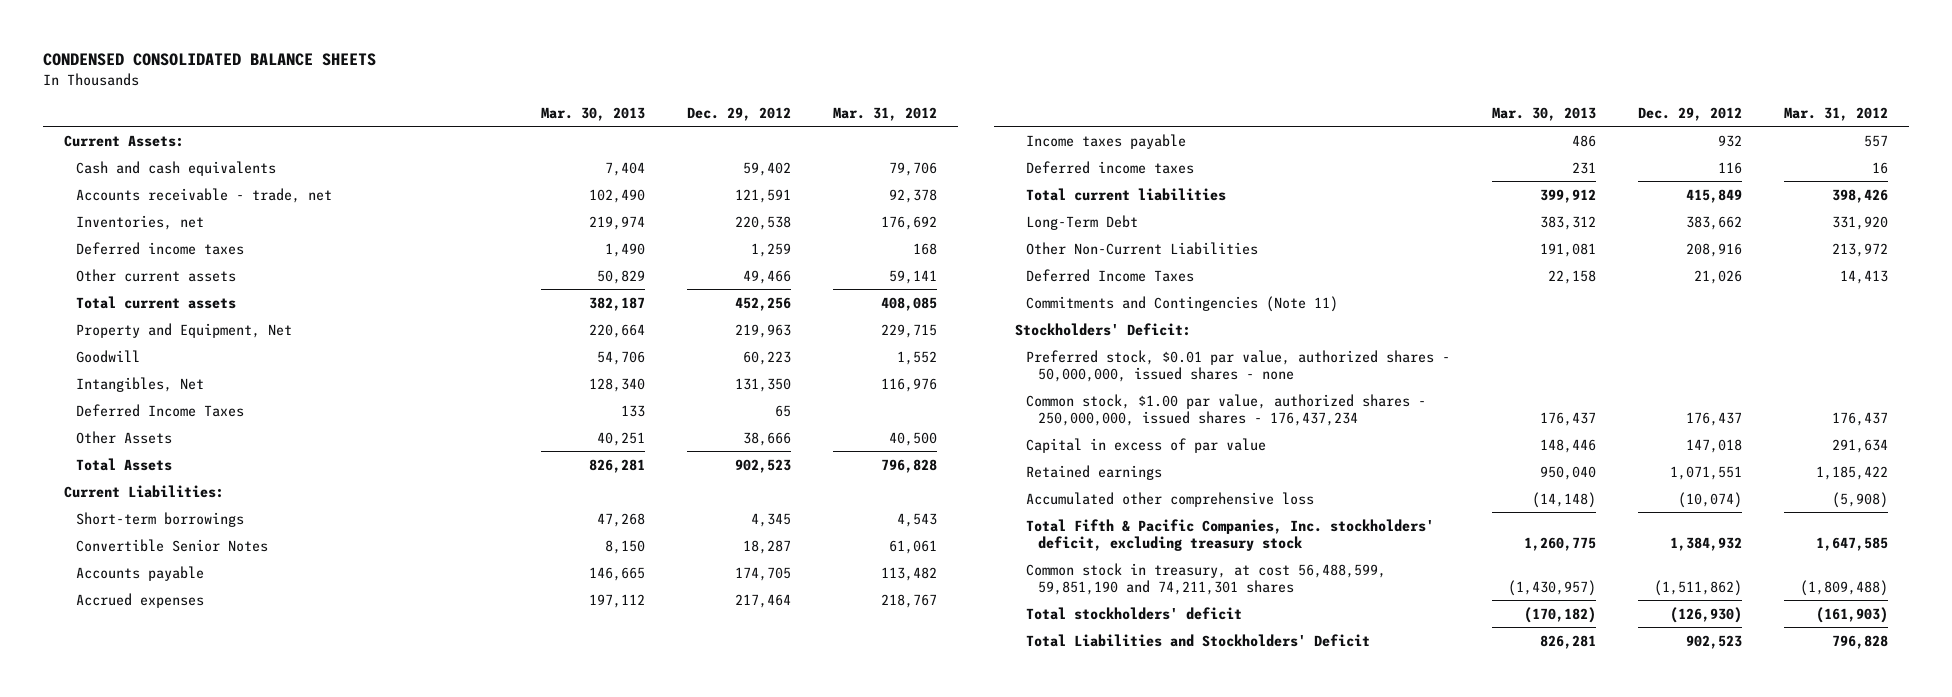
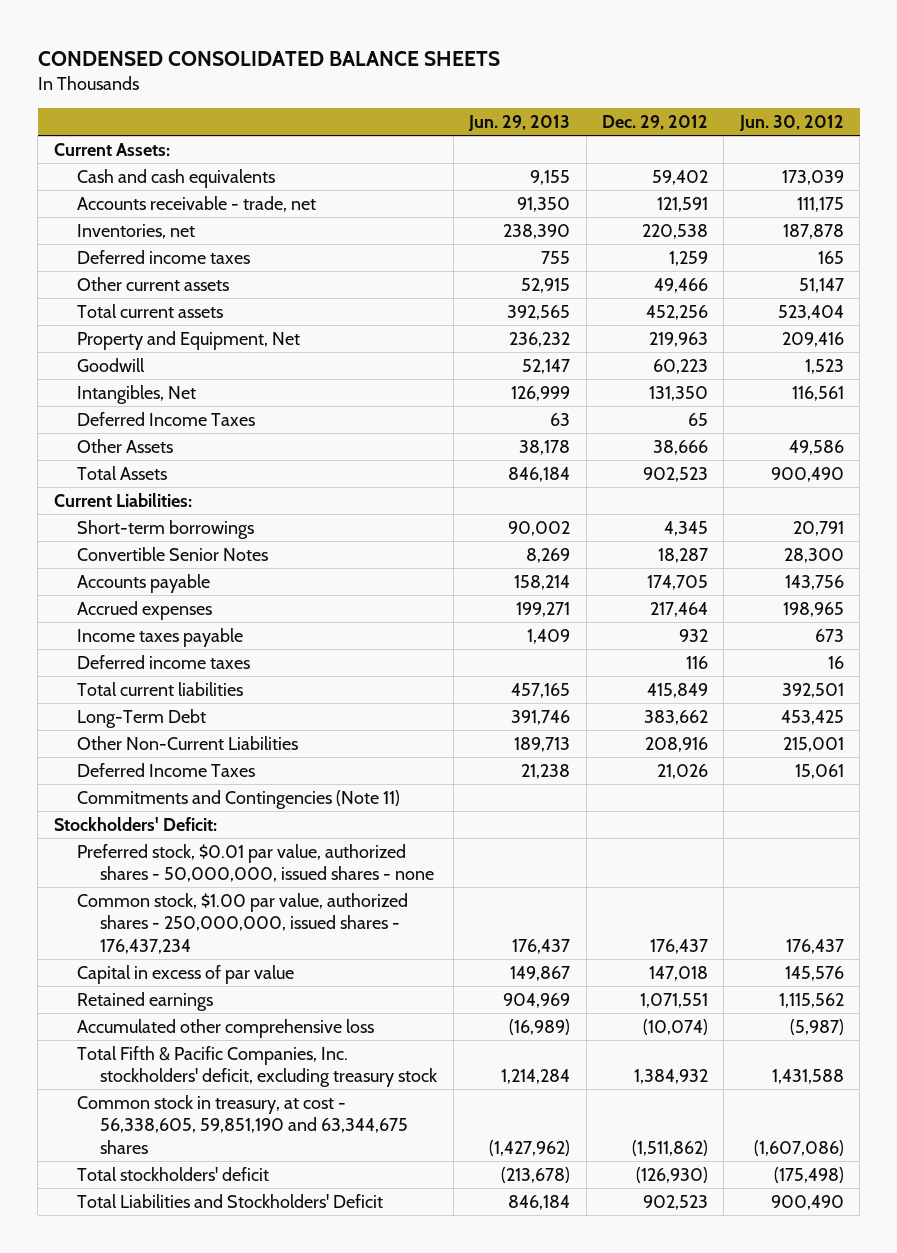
[541,106,646,121] Mar. 30, 2013 -> none
[833,106,938,121] Mar. 31, 2012 -> none
none -> [468,115,571,132] Jun. 29, 2013
none -> [738,115,844,132] Jun. 30, 2012
[1026,562,1387,595] Common stock in treasury, at cost 56,488,599, 59,851,190 and 74,211,301 shares -> [76,1094,409,1154] Common stock in treasury, at cost - 56,338,605, 59,851,190 and 63,344,675 shares

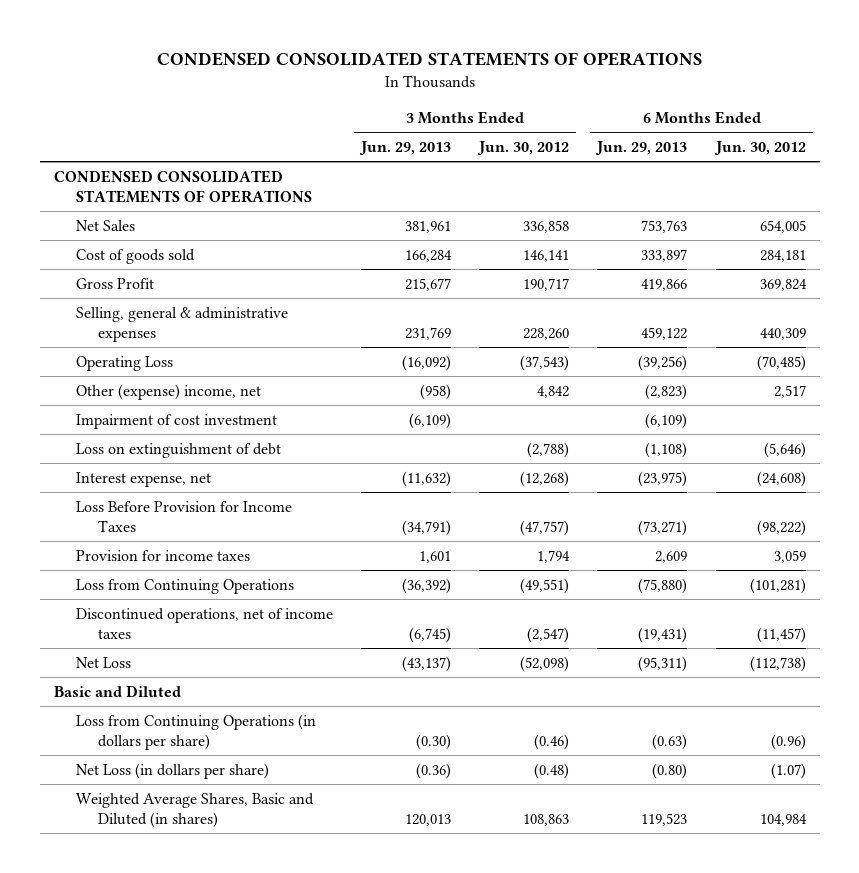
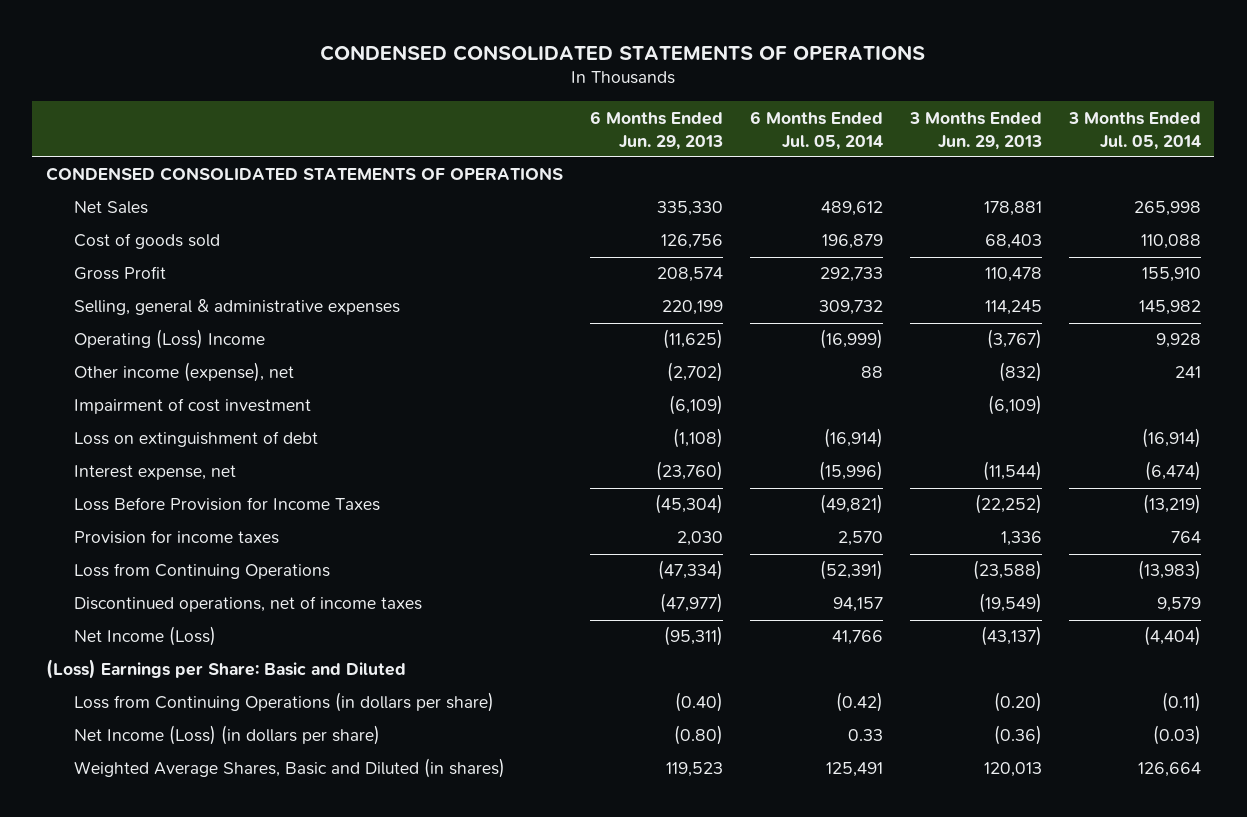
[477,141,570,156] Jun. 30, 2012 -> none
[713,141,806,156] Jun. 30, 2012 -> none
none -> [749,110,883,150] 6 Months Ended Jul. 05, 2014
none -> [1067,111,1201,150] 3 Months Ended Jul. 05, 2014
[405,220,452,233] 381,961 -> [983,201,1042,217] 178,881
[641,219,688,233] 753,763 -> [656,201,723,217] 335,330
[405,249,453,262] 166,284 -> [984,234,1042,250] 68,403
[641,248,688,262] 333,897 -> [660,234,723,250] 126,756
[405,277,452,291] 215,677 -> [984,267,1042,283] 110,478
[641,278,688,291] 419,866 -> [656,267,723,283] 208,574
[405,327,452,341] 231,769 -> [984,300,1042,316] 114,245
[641,327,688,341] 459,122 -> [661,300,723,316] 220,199
[75,355,173,371] Operating Loss -> [73,329,265,350] Operating (Loss) Income
[402,354,452,371] (16,092) -> [986,329,1042,350] (3,767)
[638,354,688,371] (39,256) -> [662,329,723,350] (11,625)
[75,383,261,400] Other (expense) income, net -> [73,362,294,383] Other income (expense), net
[420,383,452,400] (958) -> [998,362,1042,383] (832)
[645,383,688,400] (2,823) -> [666,362,723,383] (2,702)
[402,470,452,487] (11,632) -> [982,461,1042,482] (11,544)
[638,470,688,487] (23,975) -> [655,461,723,482] (23,760)
[402,520,452,537] (34,791) -> [974,494,1042,515] (22,252)
[638,520,688,537] (73,271) -> [654,494,723,515] (45,304)
[419,550,452,563] 1,601 -> [1000,531,1042,547] 1,336
[655,550,688,563] 2,609 -> [676,531,723,547] 2,030
[402,577,452,594] (36,392) -> [972,560,1042,581] (23,588)
[638,577,688,594] (75,880) -> [657,560,723,581] (47,334)
[409,627,452,644] (6,745) -> [978,593,1042,614] (19,549)
[638,627,688,644] (19,431) -> [659,593,723,614] (47,977)
[75,656,131,668] Net Loss -> [73,626,216,647] Net Income (Loss)
[53,684,181,697] Basic and Diluted -> [45,659,406,680] (Loss) Earnings per Share: Basic and Diluted
[416,734,452,751] (0.30) -> [993,692,1042,713] (0.20)
[652,734,688,751] (0.63) -> [674,692,723,713] (0.40)
[75,762,269,779] Net Loss (in dollars per share) -> [73,725,380,746] Net Income (Loss) (in dollars per share)

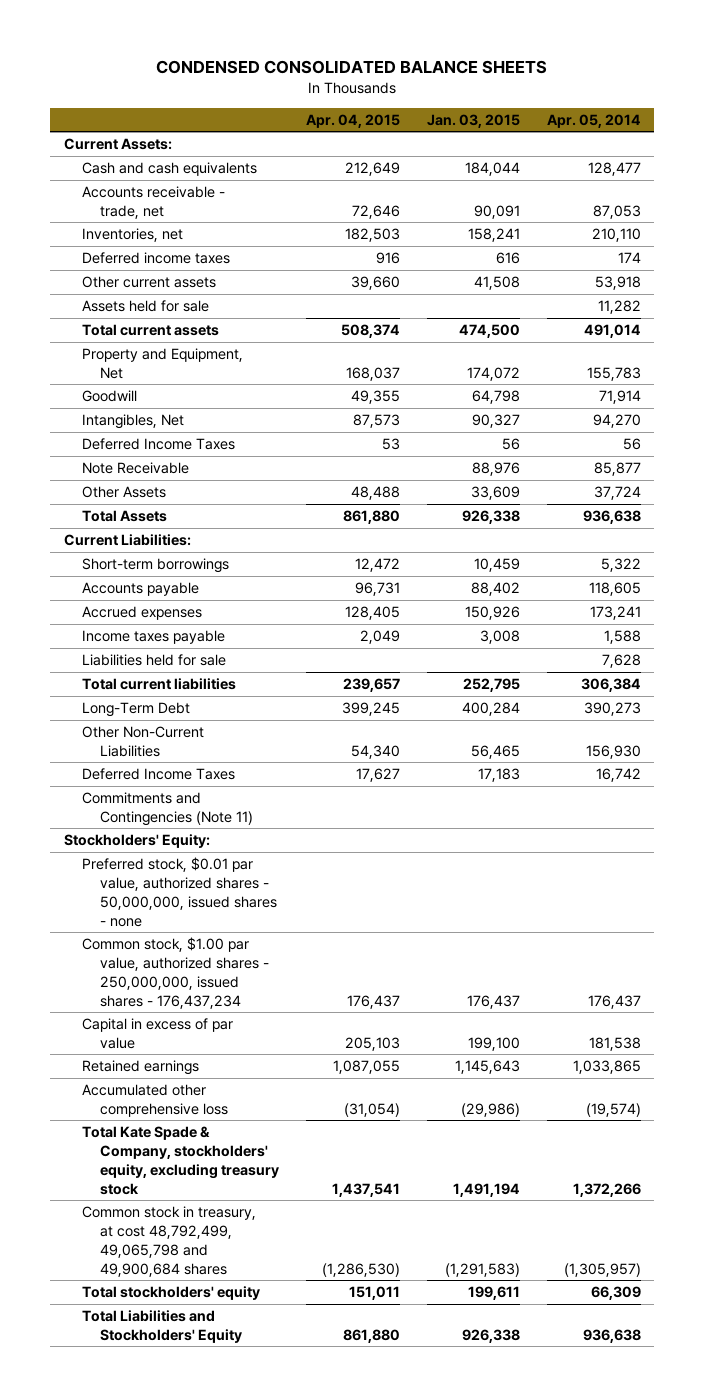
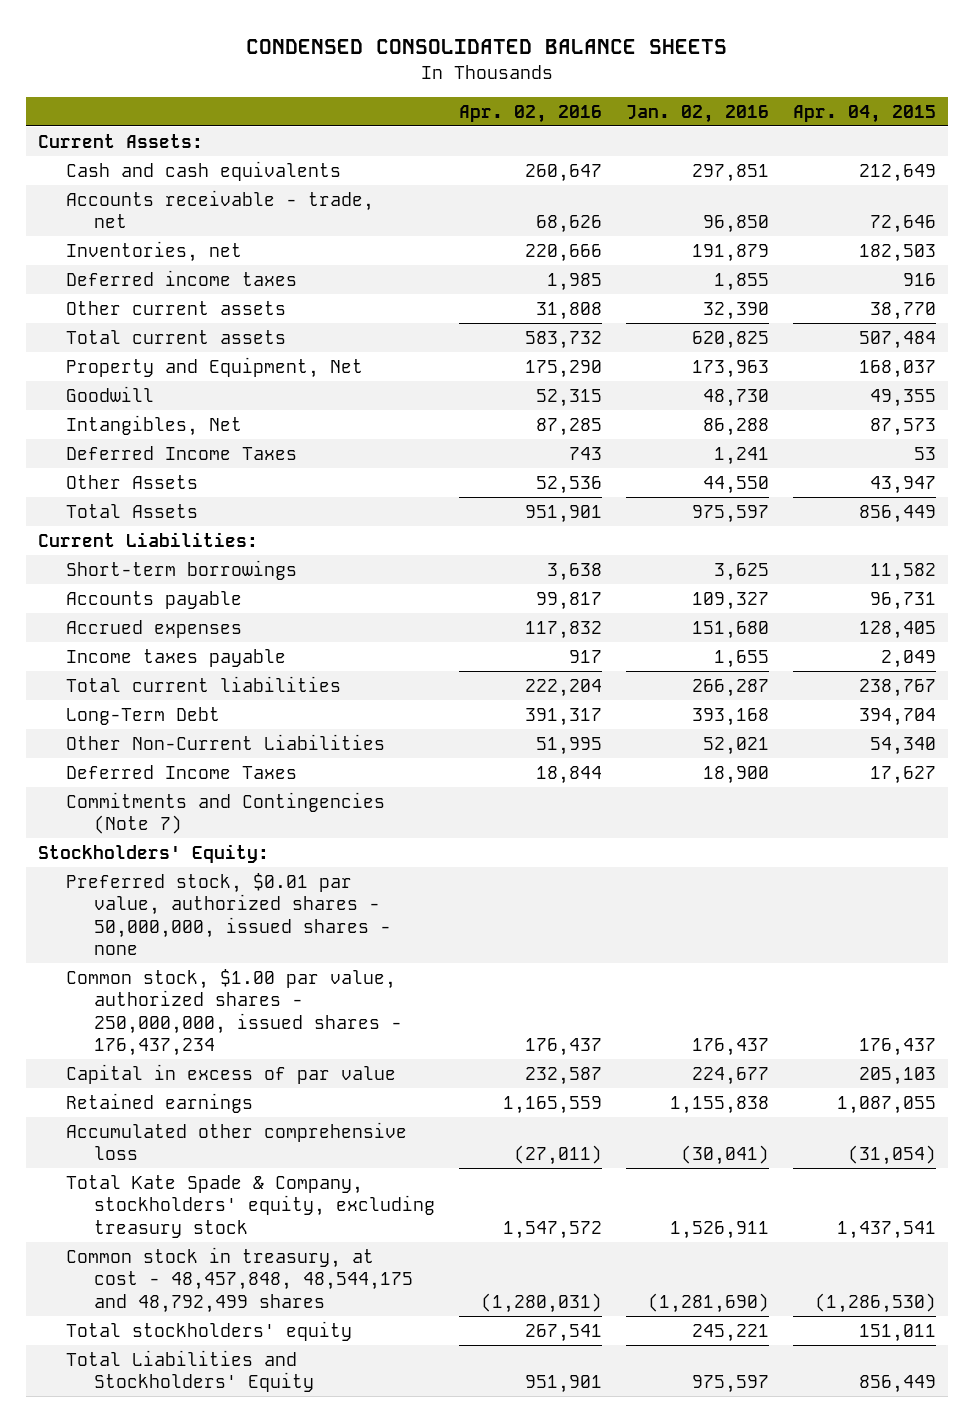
[426,113,520,128] Jan. 03, 2015 -> none
[546,113,641,128] Apr. 05, 2014 -> none
none -> [459,104,603,123] Apr. 02, 2016
none -> [625,104,769,123] Jan. 02, 2016
[81,300,209,313] Assets held for sale -> none
[350,276,400,291] 39,660 -> [869,301,936,320] 38,770
[340,324,400,339] 508,374 -> [858,330,936,349] 507,484
[81,462,189,475] Note Receivable -> none
[350,486,400,501] 48,488 -> [869,475,936,494] 43,947
[342,510,400,525] 861,880 -> [858,504,936,523] 856,449
[354,558,400,573] 12,472 -> [869,562,936,581] 11,582
[81,654,226,667] Liabilities held for sale -> none
[342,678,400,693] 239,657 -> [858,678,936,697] 238,767
[341,702,400,717] 399,245 -> [858,707,936,726] 394,704
[81,792,253,826] Commitments and Contingencies (Note 11) -> [66,791,386,835] Commitments and Contingencies (Note 7)
[81,1206,256,1277] Common stock in treasury, at cost 48,792,499, 49,065,798 and 49,900,684 shares -> [66,1246,414,1313] Common stock in treasury, at cost - 48,457,848, 48,544,175 and 48,792,499 shares
[342,1328,400,1343] 861,880 -> [858,1375,936,1394] 856,449

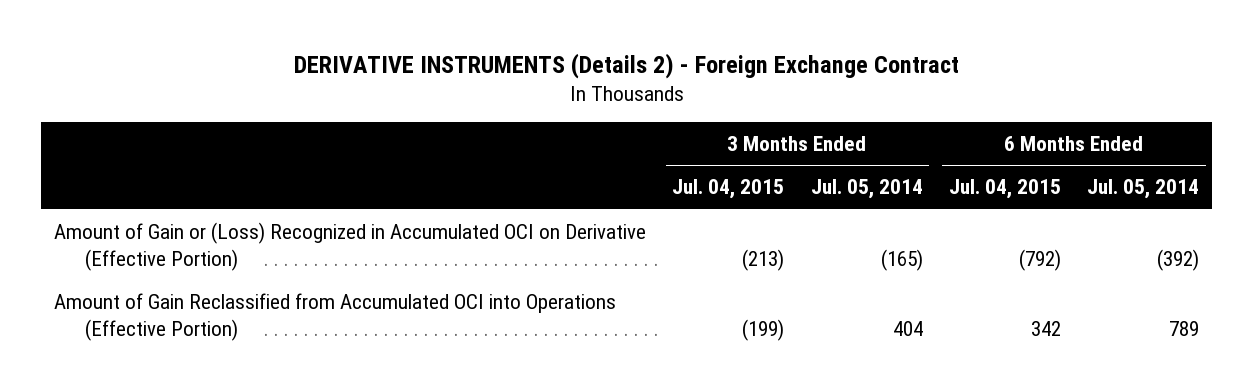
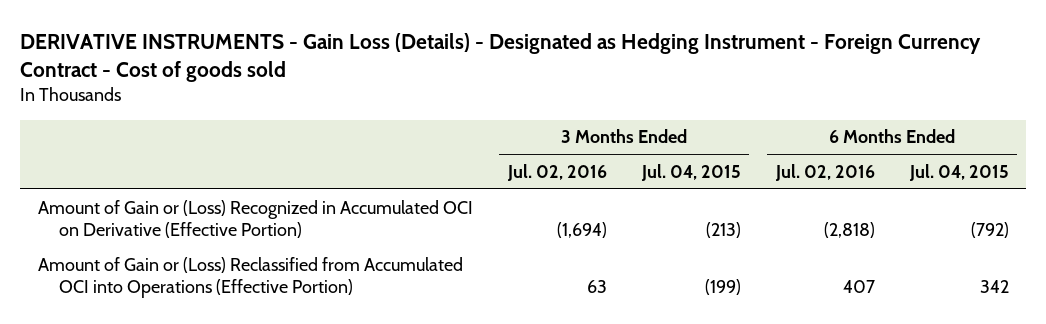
[293,53,959,80] DERIVATIVE INSTRUMENTS (Details 2) - Foreign Exchange Contract -> [20,32,982,82] DERIVATIVE INSTRUMENTS - Gain Loss (Details) - Designated as Hedging Instrument - Foreign Currency Contract - Cost of goods sold
[810,179,923,200] Jul. 05, 2014 -> none
[1087,179,1200,200] Jul. 05, 2014 -> none
none -> [506,163,607,181] Jul. 02, 2016
none -> [774,163,875,181] Jul. 02, 2016
[53,292,616,341] Amount of Gain Reclassified from Accumulated OCI into Operations (Effective Portion) -> [37,256,463,298] Amount of Gain or (Loss) Reclassified from Accumulated OCI into Operations (Effective Portion)

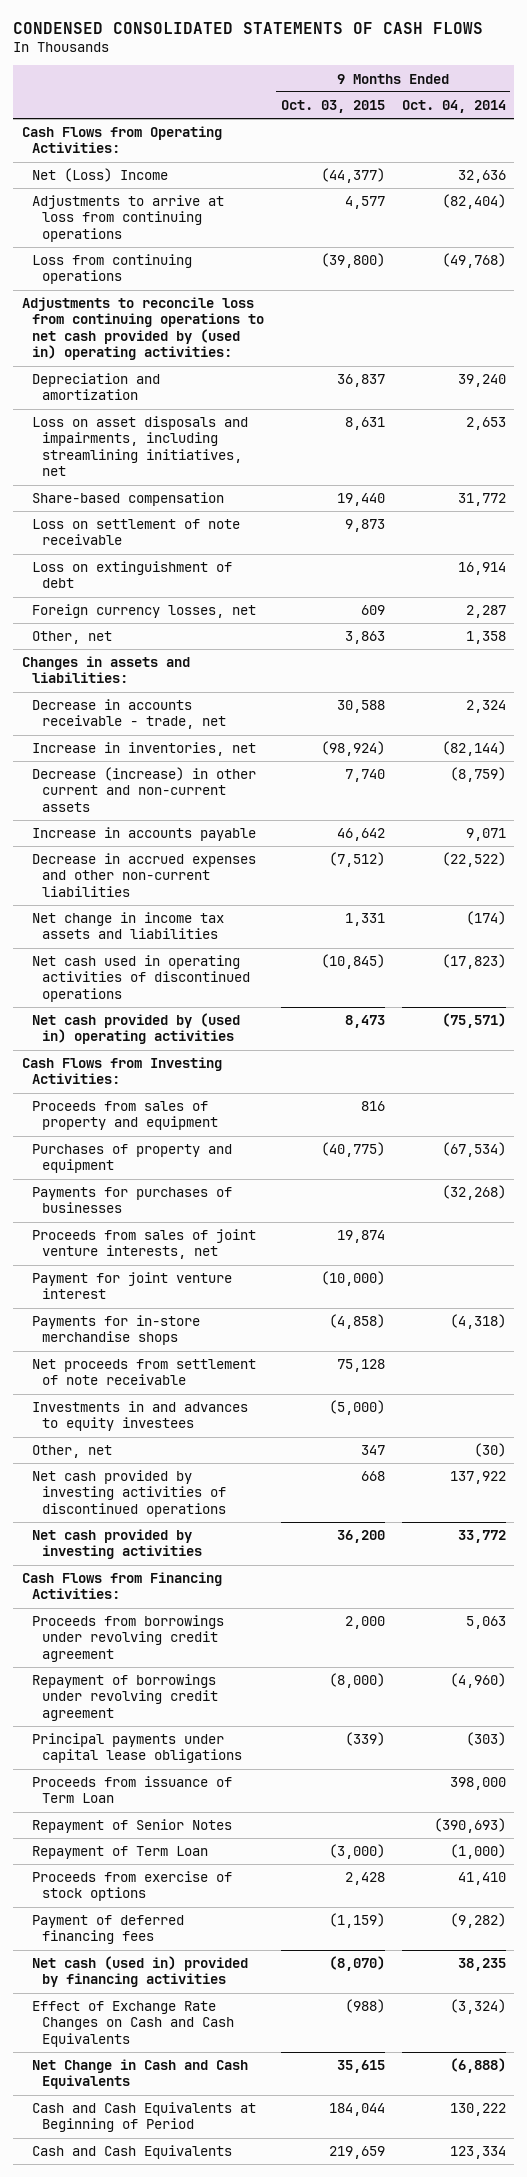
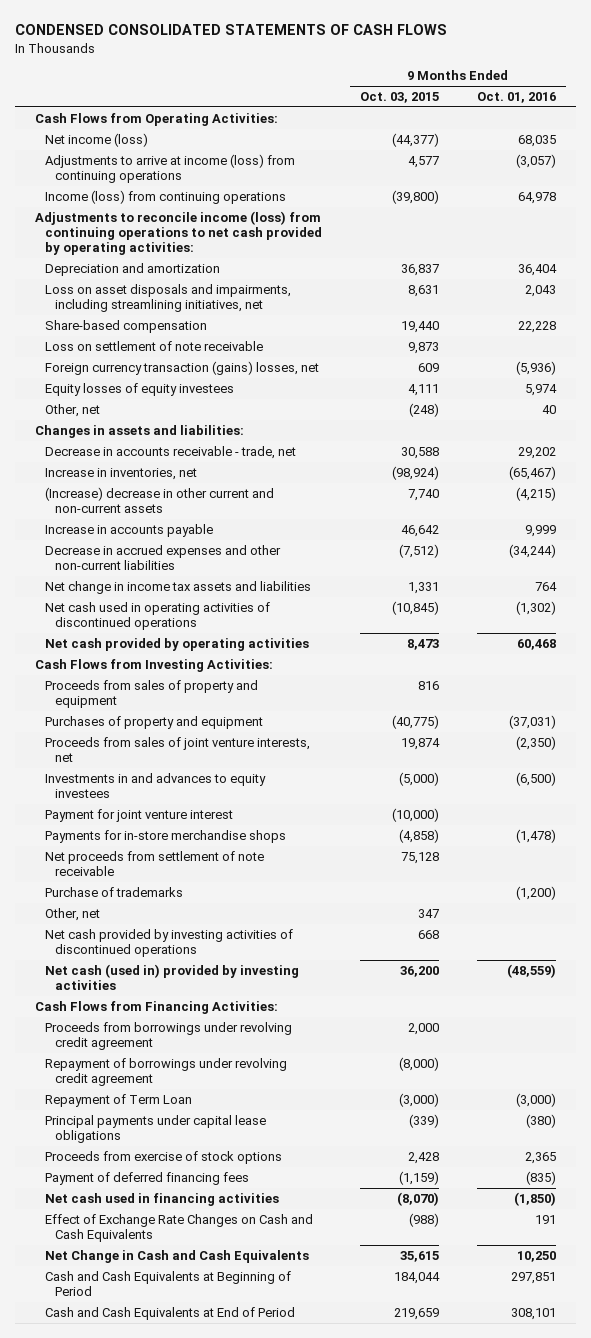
[401,100,506,114] Oct. 04, 2014 -> none
none -> [477,91,557,103] Oct. 01, 2016
[31,168,168,183] Net (Loss) Income -> [44,132,148,147] Net income (loss)
[31,195,224,242] Adjustments to arrive at loss from continuing operations -> [44,153,295,184] Adjustments to arrive at income (loss) from continuing operations
[31,254,192,285] Loss from continuing operations -> [44,189,286,204] Income (loss) from continuing operations
[21,297,264,361] Adjustments to reconcile loss from continuing operations to net cash provided by (used in) operating activities: -> [34,210,322,256] Adjustments to reconcile income (loss) from continuing operations to net cash provided by operating activities:
[31,561,232,589] Loss on extinguishment of debt -> none
[31,604,256,619] Foreign currency losses, net -> [44,360,319,375] Foreign currency transaction (gains) losses, net
none -> [44,382,234,396] Equity losses of equity investees
[344,631,385,645] 3,863 -> [409,402,440,417] (248)
[31,767,256,812] Decrease (increase) in other current and non-current assets -> [44,486,274,514] (Increase) decrease in other current and non-current assets
[31,1013,240,1045] Net cash provided by (used in) operating activities -> [44,637,309,651] Net cash provided by operating activities
[31,1187,232,1214] Payments for purchases of businesses -> none
[31,1401,248,1432] Investments in and advances to equity investees -> [44,772,266,799] Investments in and advances to equity investees
none -> [44,886,183,897] Purchase of trademarks
[31,1529,203,1560] Net cash provided by investing activities -> [44,963,299,991] Net cash (used in) provided by investing activities
[31,1776,232,1804] Proceeds from issuance of Term Loan -> none
[31,1819,232,1834] Repayment of Senior Notes -> none
[31,1733,243,1764] Principal payments under capital lease obligations -> [44,1114,266,1144] Principal payments under capital lease obligations
[31,1956,248,1988] Net cash (used in) provided by financing activities -> [44,1192,279,1206] Net cash used in financing activities
[31,2145,232,2160] Cash and Cash Equivalents -> [44,1306,295,1320] Cash and Cash Equivalents at End of Period

